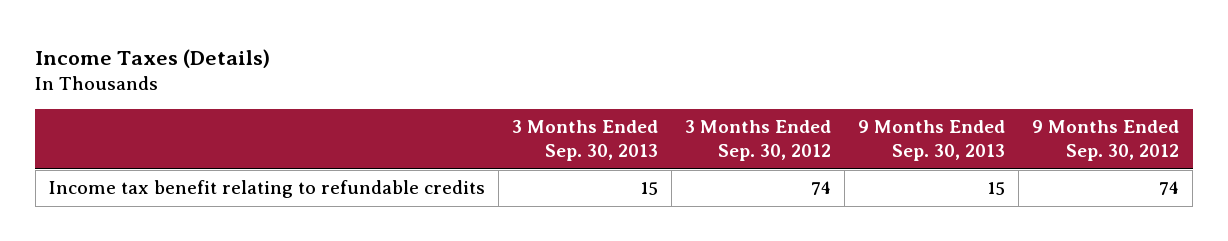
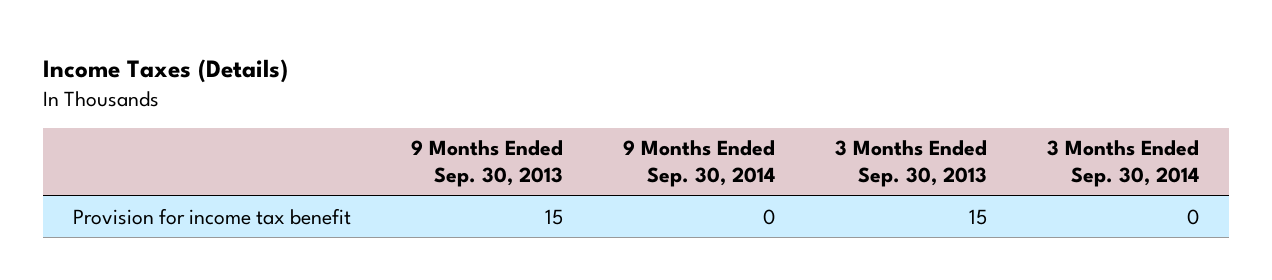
[685,120,832,162] 3 Months Ended Sep. 30, 2012 -> none
[1032,120,1180,162] 9 Months Ended Sep. 30, 2012 -> none
none -> [623,140,776,187] 9 Months Ended Sep. 30, 2014
none -> [1046,140,1199,187] 3 Months Ended Sep. 30, 2014
[48,180,485,199] Income tax benefit relating to refundable credits -> [73,207,352,225] Provision for income tax benefit

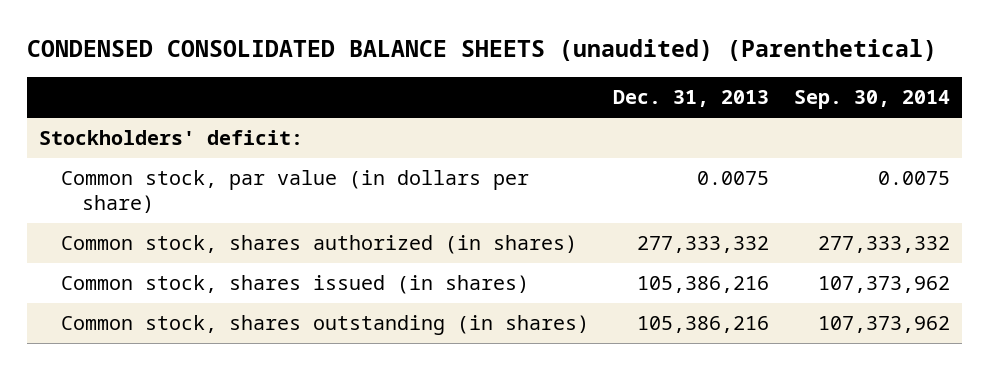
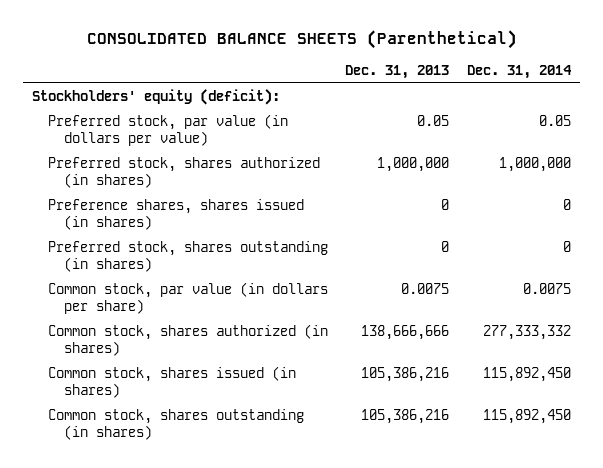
[26,39,937,62] CONDENSED CONSOLIDATED BALANCE SHEETS (unaudited) (Parenthetical) -> [86,30,517,50] CONSOLIDATED BALANCE SHEETS (Parenthetical)
[793,90,950,110] Sep. 30, 2014 -> none
none -> [466,64,572,79] Dec. 31, 2014
[38,130,303,146] Stockholders' deficit: -> [32,89,281,106] Stockholders' equity (deficit):
none -> [47,114,288,146] Preferred stock, par value (in dollars per value)
none -> [47,157,320,188] Preferred stock, shares authorized (in shares)
none -> [47,199,304,230] Preference shares, shares issued (in shares)
none -> [47,241,328,272] Preferred stock, shares outstanding (in shares)
[637,236,770,254] 277,333,332 -> [361,325,450,341] 138,666,666

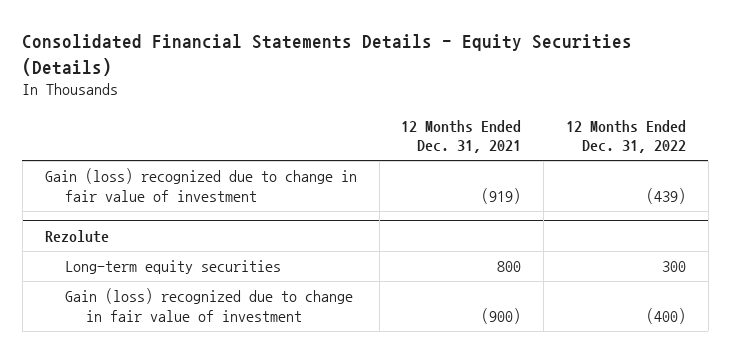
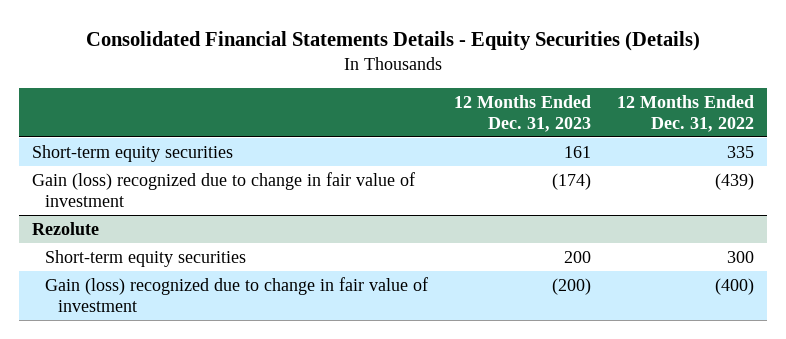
[401,119,522,154] 12 Months Ended Dec. 31, 2021 -> none
none -> [454,94,592,132] 12 Months Ended Dec. 31, 2023
none -> [31,144,233,162] Short-term equity securities
[65,260,282,275] Long-term equity securities -> [44,249,246,267] Short-term equity securities

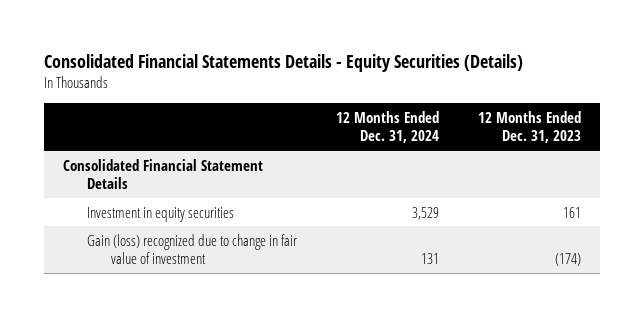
[617,94,755,132] 12 Months Ended Dec. 31, 2022 -> none
none -> [336,110,440,144] 12 Months Ended Dec. 31, 2024
none -> [63,158,264,190] Consolidated Financial Statement Details
[31,144,233,162] Short-term equity securities -> [87,206,235,222] Investment in equity securities
[31,221,99,235] Rezolute -> none
[44,249,246,267] Short-term equity securities -> none
[44,276,428,312] Gain (loss) recognized due to change in fair value of investment -> none

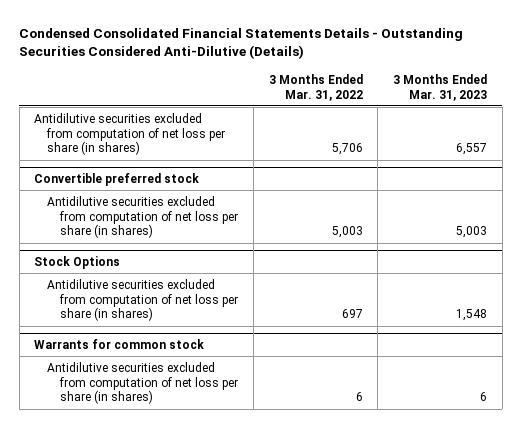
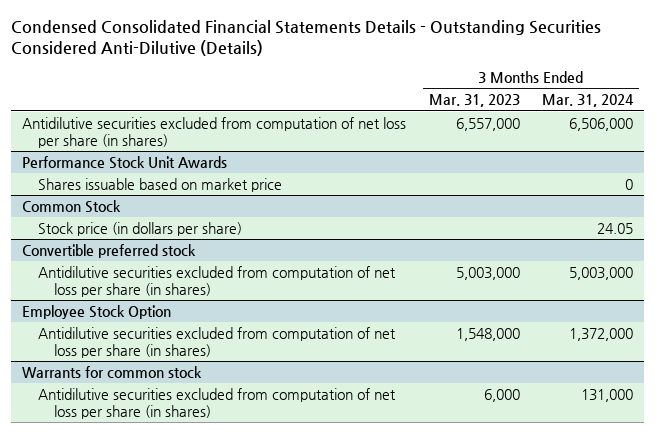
[268,73,363,101] 3 Months Ended Mar. 31, 2022 -> none
none -> [541,94,634,108] Mar. 31, 2024
[456,143,488,156] 6,557 -> [455,117,520,131] 6,557,000
none -> [22,155,228,169] Performance Stock Unit Awards
none -> [38,177,283,192] Shares issuable based on market price
none -> [22,199,122,213] Common Stock
none -> [38,221,243,236] Stock price (in dollars per share)
[456,226,488,239] 5,003 -> [455,266,520,280] 5,003,000
[34,256,121,270] Stock Options -> [22,304,172,319] Employee Stock Option
[456,309,488,322] 1,548 -> [455,327,520,341] 1,548,000
[480,392,488,402] 6 -> [483,388,520,402] 6,000

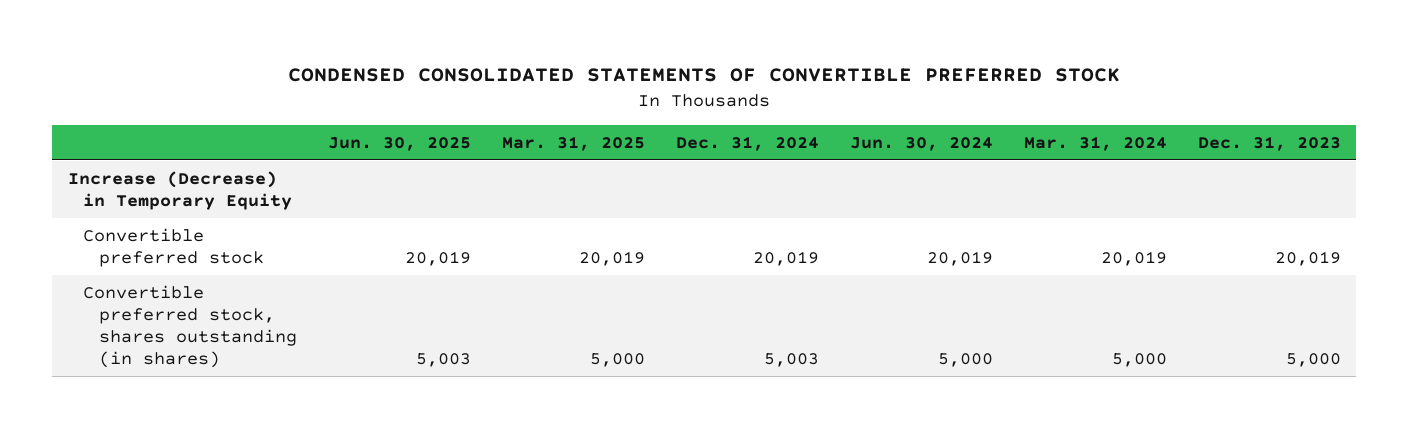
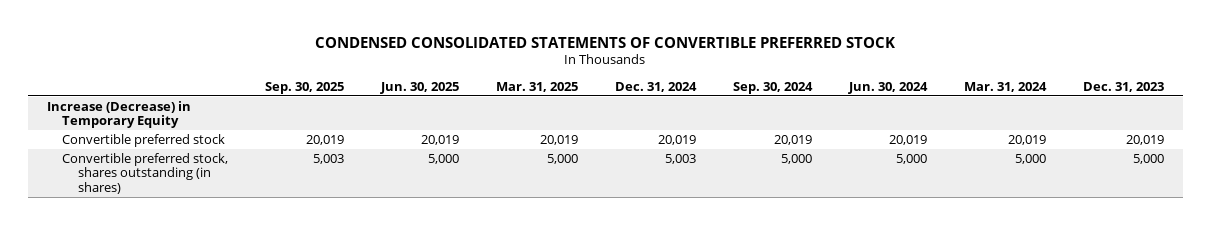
none -> [265,81,345,94] Sep. 30, 2025
none -> [733,81,814,94] Sep. 30, 2024
[416,352,472,367] 5,003 -> [428,153,460,164] 5,000

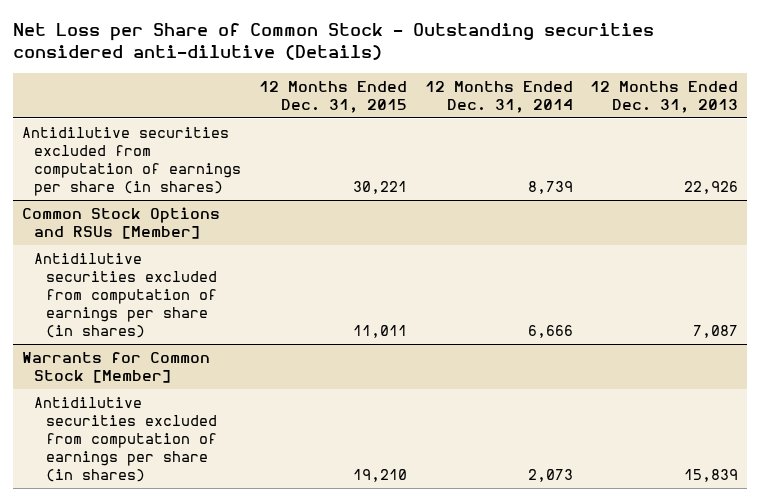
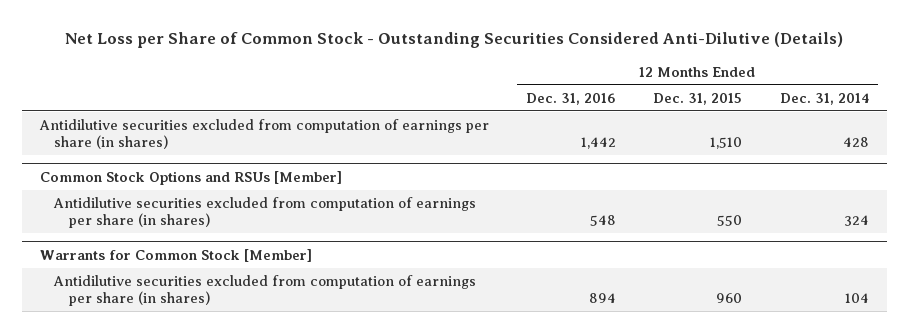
[13,22,655,61] Net Loss per Share of Common Stock - Outstanding securities considered anti-dilutive (Details) -> [65,32,844,49] Net Loss per Share of Common Stock - Outstanding Securities Considered Anti-Dilutive (Details)
[590,80,739,113] 12 Months Ended Dec. 31, 2013 -> none
none -> [526,92,617,105] Dec. 31, 2016
[352,181,407,195] 30,221 -> [710,137,743,150] 1,510
[527,181,573,195] 8,739 -> [842,137,869,148] 428
[352,325,407,339] 11,011 -> [717,215,743,227] 550
[527,325,573,339] 6,666 -> [843,215,869,227] 324
[352,469,407,483] 19,210 -> [716,293,743,304] 960
[527,469,573,483] 2,073 -> [844,293,869,304] 104

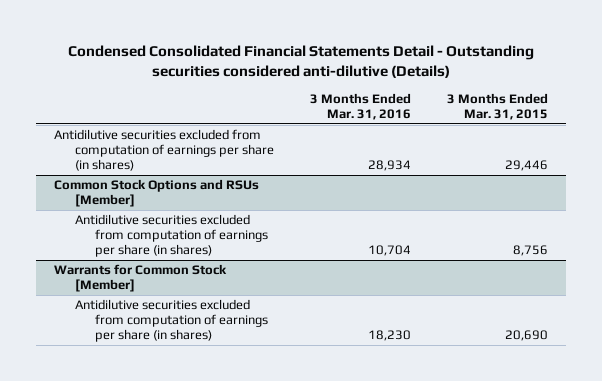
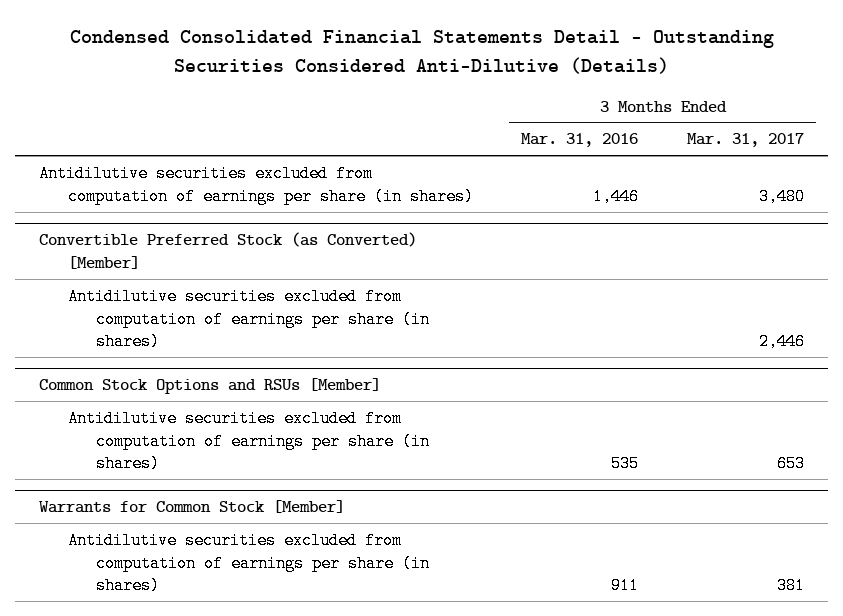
[67,45,534,79] Condensed Consolidated Financial Statements Detail - Outstanding securities considered anti-dilutive (Details) -> [69,30,774,74] Condensed Consolidated Financial Statements Detail - Outstanding Securities Considered Anti-Dilutive (Details)
[446,93,548,121] 3 Months Ended Mar. 31, 2015 -> none
none -> [686,133,804,148] Mar. 31, 2017
[367,160,411,172] 28,934 -> [593,187,640,205] 1,446
none -> [39,232,418,270] Convertible Preferred Stock (as Converted) [Member]
none -> [67,287,431,351] Antidilutive securities excluded from computation of earnings per share (in shares)
[367,245,411,257] 10,704 -> [611,455,640,473] 535
[367,330,411,342] 18,230 -> [611,577,640,595] 911

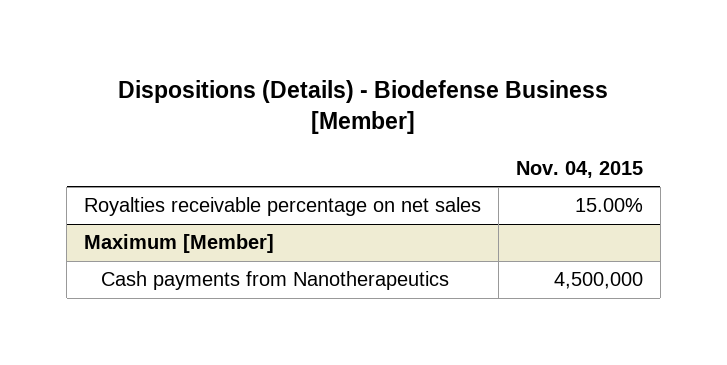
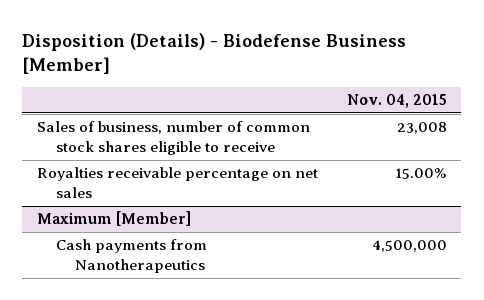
[118,79,609,135] Dispositions (Details) - Biodefense Business [Member] -> [22,32,407,75] Disposition (Details) - Biodefense Business [Member]
none -> [36,121,310,156] Sales of business, number of common stock shares eligible to receive

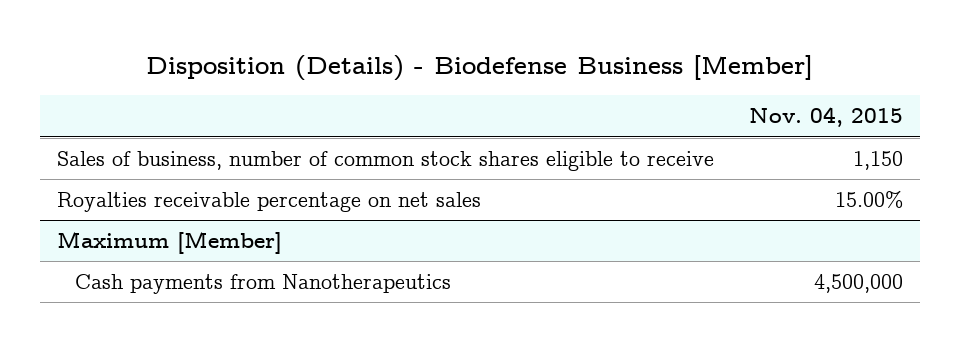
[396,122,447,135] 23,008 -> [852,151,903,171] 1,150

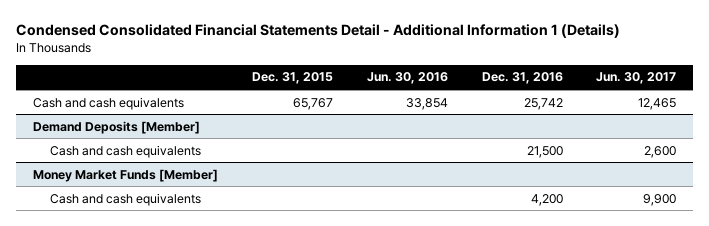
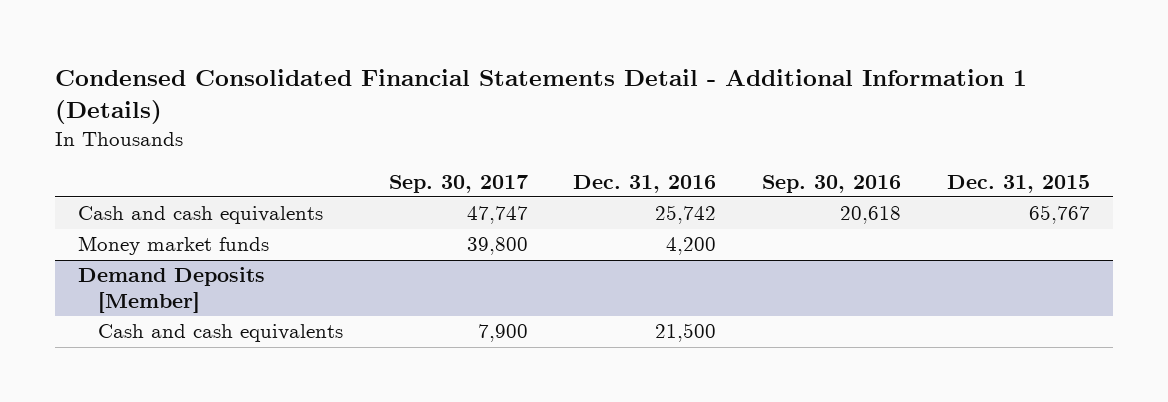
[366,72,448,85] Jun. 30, 2016 -> none
[596,72,677,85] Jun. 30, 2017 -> none
none -> [388,174,528,193] Sep. 30, 2017
none -> [762,174,902,193] Sep. 30, 2016
none -> [77,236,269,256] Money market funds
[32,168,218,182] Money Market Funds [Member] -> none
[49,192,201,206] Cash and cash equivalents -> none

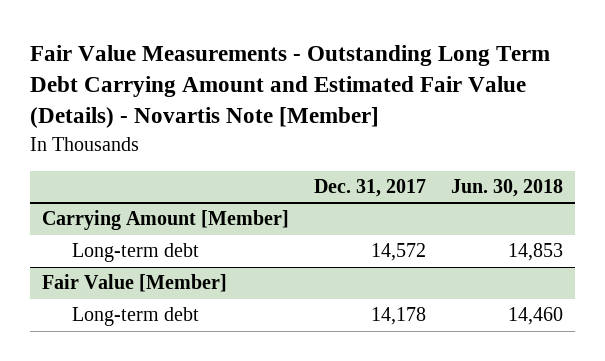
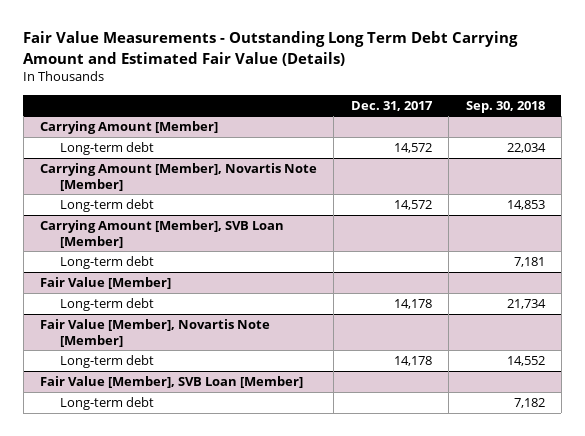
[29,44,550,129] Fair Value Measurements - Outstanding Long Term Debt Carrying Amount and Estimated Fair Value (Details) - Novartis Note [Member] -> [23,31,519,66] Fair Value Measurements - Outstanding Long Term Debt Carrying Amount and Estimated Fair Value (Details)
[450,179,563,198] Jun. 30, 2018 -> none
none -> [465,100,545,113] Sep. 30, 2018
none -> [40,162,318,191] Carrying Amount [Member], Novartis Note [Member]
none -> [60,198,155,212] Long-term debt
none -> [40,219,285,248] Carrying Amount [Member], SVB Loan [Member]
none -> [60,255,155,269] Long-term debt
none -> [40,318,271,347] Fair Value [Member], Novartis Note [Member]
none -> [60,354,155,368] Long-term debt
none -> [40,375,304,388] Fair Value [Member], SVB Loan [Member]
none -> [60,396,155,410] Long-term debt

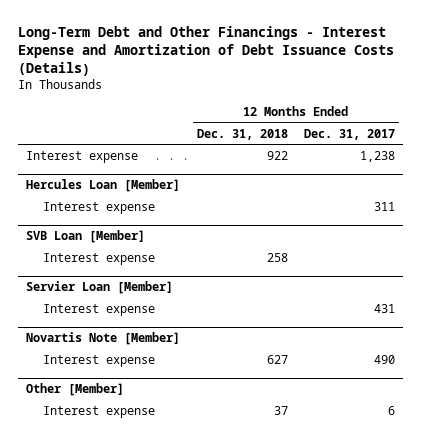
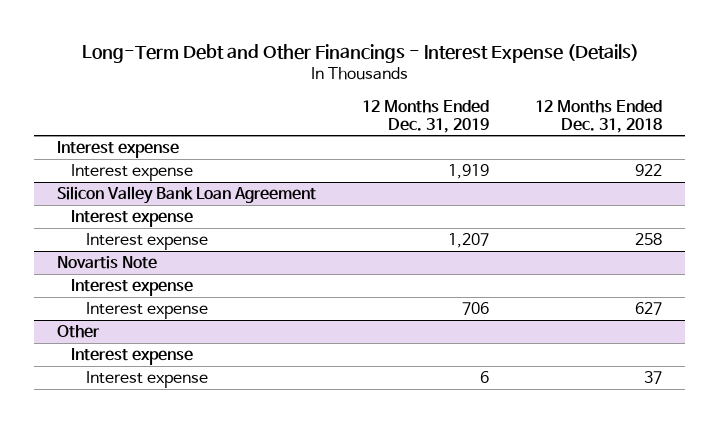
[18,25,395,77] Long-Term Debt and Other Financings - Interest Expense and Amortization of Debt Issuance Costs (Details) -> [81,44,639,64] Long-Term Debt and Other Financings - Interest Expense (Details)
[303,128,395,140] Dec. 31, 2017 -> none
none -> [362,99,490,133] 12 Months Ended Dec. 31, 2019
none -> [57,140,180,158] Interest expense
[26,179,181,193] Hercules Loan [Member] -> none
none -> [57,185,317,204] Silicon Valley Bank Loan Agreement
[26,230,146,244] SVB Loan [Member] -> none
[26,281,174,295] Servier Loan [Member] -> none
none -> [57,255,158,269] Novartis Note
[26,332,181,346] Novartis Note [Member] -> none
[26,383,125,397] Other [Member] -> [57,324,101,338] Other
none -> [71,347,194,365] Interest expense

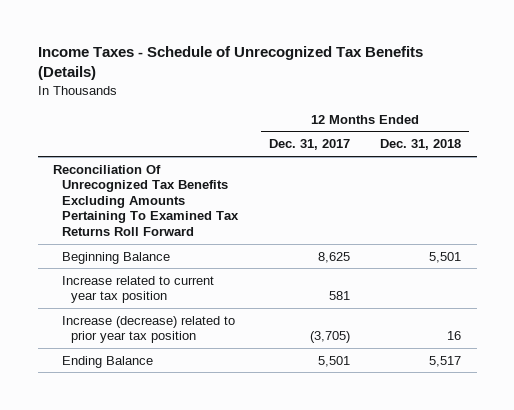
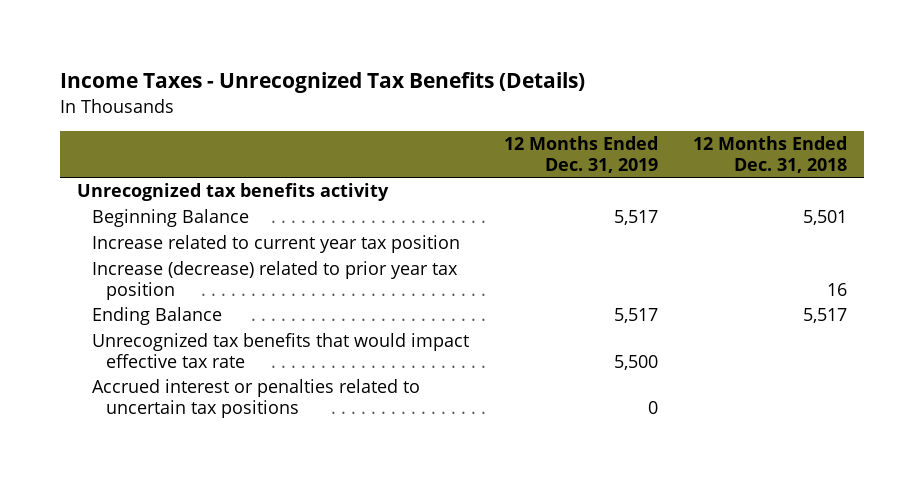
[37,46,423,81] Income Taxes - Schedule of Unrecognized Tax Benefits (Details) -> [59,72,585,94] Income Taxes - Unrecognized Tax Benefits (Details)
[268,139,350,151] Dec. 31, 2017 -> none
none -> [503,135,658,173] 12 Months Ended Dec. 31, 2019
[52,164,239,236] Reconciliation Of Unrecognized Tax Benefits Excluding Amounts Pertaining To Examined Tax Returns Roll Forward -> [77,183,390,202] Unrecognized tax benefits activity
none -> [91,333,469,369] Unrecognized tax benefits that would impact effective tax rate
none -> [91,379,420,419] Accrued interest or penalties related to uncertain tax positions

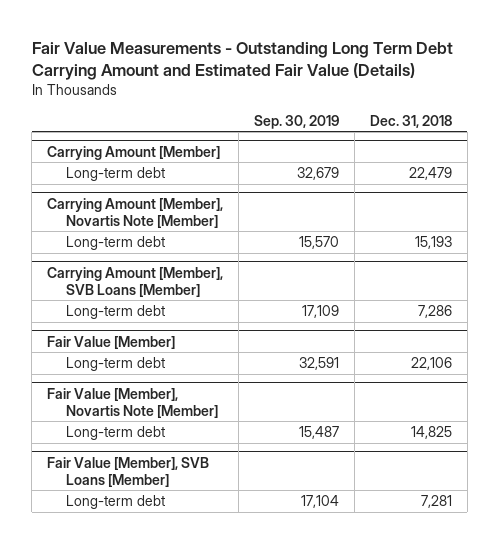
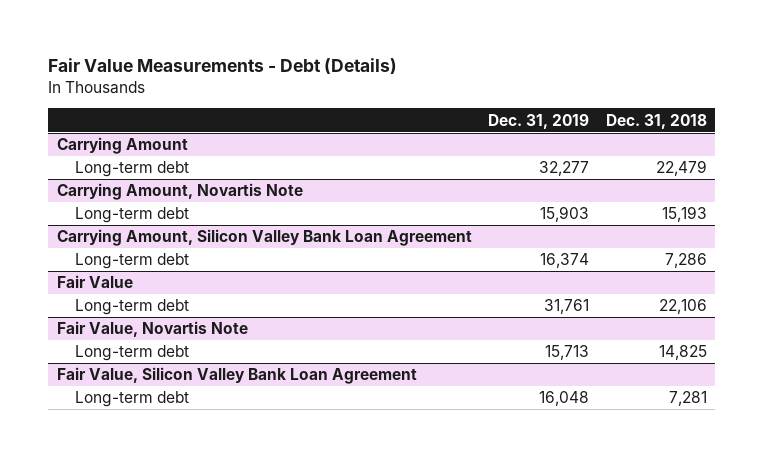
[31,42,453,81] Fair Value Measurements - Outstanding Long Term Debt Carrying Amount and Estimated Fair Value (Details) -> [48,58,398,75] Fair Value Measurements - Debt (Details)
[253,114,339,129] Sep. 30, 2019 -> none
none -> [488,113,590,129] Dec. 31, 2019
[47,145,221,160] Carrying Amount [Member] -> [56,137,188,155] Carrying Amount
[47,197,224,228] Carrying Amount [Member], Novartis Note [Member] -> [56,183,303,201] Carrying Amount, Novartis Note
[47,266,224,297] Carrying Amount [Member], SVB Loans [Member] -> none
none -> [56,229,472,247] Carrying Amount, Silicon Valley Bank Loan Agreement
[47,335,176,349] Fair Value [Member] -> [56,275,133,289] Fair Value
[47,387,219,418] Fair Value [Member], Novartis Note [Member] -> [56,321,248,338] Fair Value, Novartis Note
[47,456,210,487] Fair Value [Member], SVB Loans [Member] -> none
none -> [56,367,417,385] Fair Value, Silicon Valley Bank Loan Agreement

